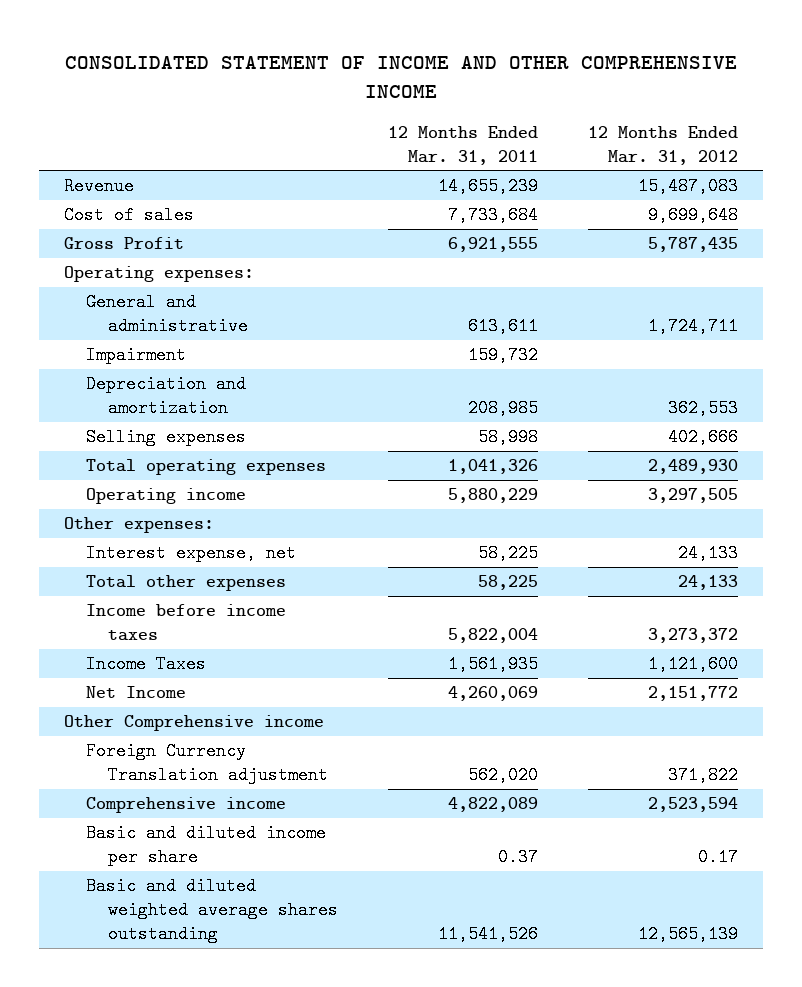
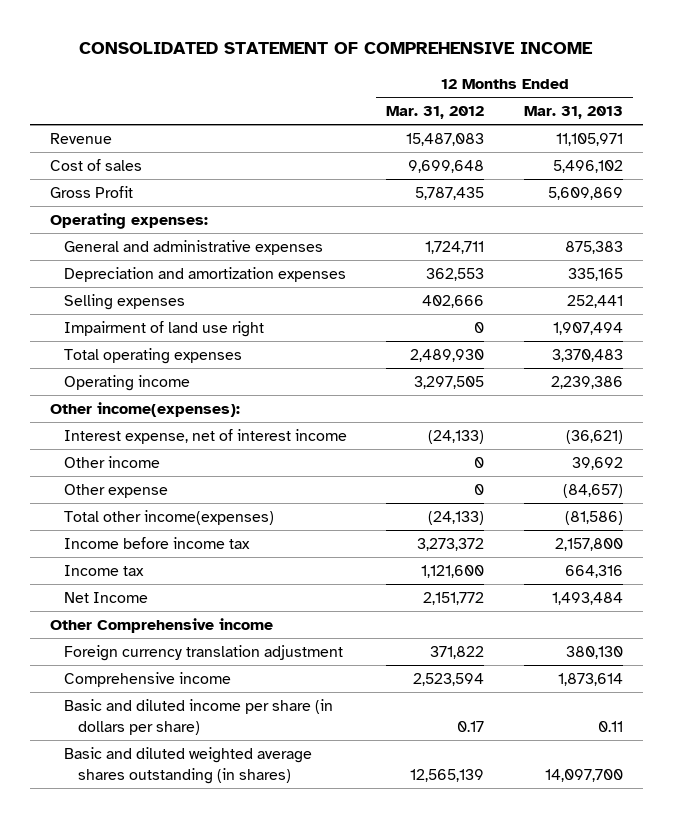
[65,55,738,99] CONSOLIDATED STATEMENT OF INCOME AND OTHER COMPREHENSIVE INCOME -> [79,42,594,55] CONSOLIDATED STATEMENT OF COMPREHENSIVE INCOME
[388,125,539,165] 12 Months Ended Mar. 31, 2011 -> none
none -> [523,106,623,120] Mar. 31, 2013
[86,346,187,365] Impairment -> none
[86,293,249,336] General and administrative -> [63,239,323,255] General and administrative expenses
[86,375,247,418] Depreciation and amortization -> [63,266,346,282] Depreciation and amortization expenses
none -> [63,320,264,337] Impairment of land use right
[63,517,214,534] Other expenses: -> [49,401,240,417] Other income(expenses):
[86,544,297,563] Interest expense, net -> [63,428,347,444] Interest expense, net of interest income
[678,544,739,563] 24,133 -> [428,429,485,444] (24,133)
none -> [63,455,160,468] Other income
none -> [63,483,168,498] Other expense
[86,575,287,592] Total other expenses -> [63,509,274,525] Total other income(expenses)
[678,575,739,591] 24,133 -> [428,510,485,525] (24,133)
[86,604,287,642] Income before income taxes -> [63,536,250,549] Income before income tax
[86,655,207,674] Income Taxes -> [63,564,144,576] Income tax
[86,742,329,785] Foreign Currency Translation adjustment -> [63,644,343,661] Foreign currency translation adjustment
[86,824,327,867] Basic and diluted income per share -> [63,698,333,735] Basic and diluted income per share (in dollars per share)
[86,877,339,944] Basic and diluted weighted average shares outstanding -> [63,746,312,784] Basic and diluted weighted average shares outstanding (in shares)

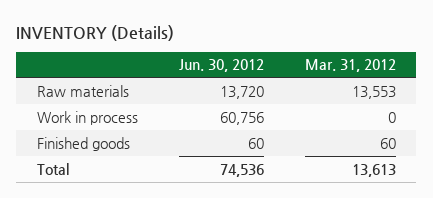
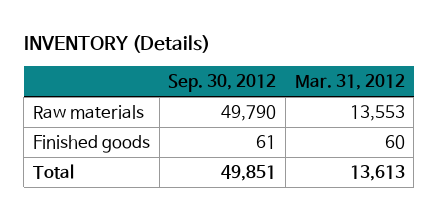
[178,59,264,73] Jun. 30, 2012 -> none
none -> [168,74,277,93] Sep. 30, 2012
[36,110,138,125] Work in process -> none

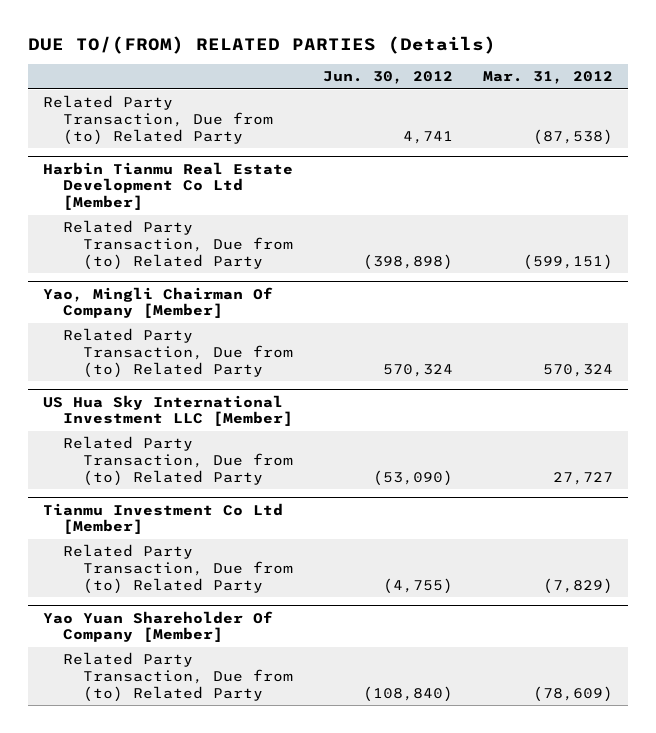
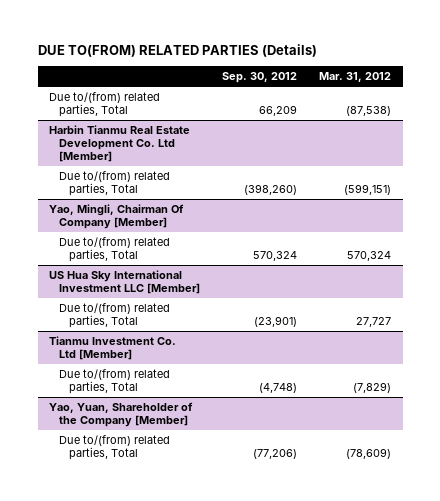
[27,35,496,54] DUE TO/(FROM) RELATED PARTIES (Details) -> [37,44,317,58] DUE TO(FROM) RELATED PARTIES (Details)
[323,71,454,85] Jun. 30, 2012 -> none
none -> [222,72,298,84] Sep. 30, 2012
[42,95,273,145] Related Party Transaction, Due from (to) Related Party -> [48,91,160,117] Due to/(from) related parties, Total
[42,161,293,211] Harbin Tianmu Real Estate Development Co Ltd [Member] -> [48,124,190,162] Harbin Tianmu Real Estate Development Co. Ltd [Member]
[62,220,294,270] Related Party Transaction, Due from (to) Related Party -> [59,170,171,196] Due to/(from) related parties, Total
[42,286,273,319] Yao, Mingli Chairman Of Company [Member] -> [48,203,184,229] Yao, Mingli, Chairman Of Company [Member]
[62,328,294,378] Related Party Transaction, Due from (to) Related Party -> [59,236,171,262] Due to/(from) related parties, Total
[62,436,294,486] Related Party Transaction, Due from (to) Related Party -> [59,302,171,328] Due to/(from) related parties, Total
[42,502,283,535] Tianmu Investment Co Ltd [Member] -> [48,335,176,360] Tianmu Investment Co. Ltd [Member]
[62,544,294,594] Related Party Transaction, Due from (to) Related Party -> [59,368,171,394] Due to/(from) related parties, Total
[42,610,273,643] Yao Yuan Shareholder Of Company [Member] -> [48,401,193,427] Yao, Yuan, Shareholder of the Company [Member]
[62,652,294,702] Related Party Transaction, Due from (to) Related Party -> [59,434,171,460] Due to/(from) related parties, Total

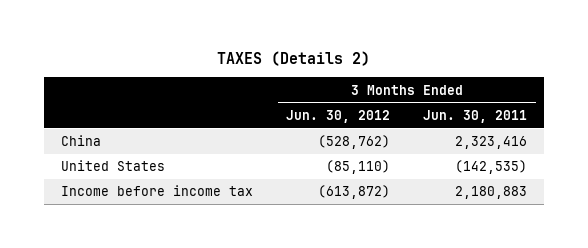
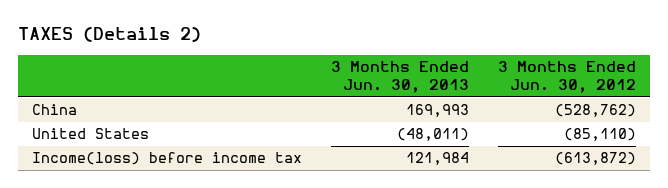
[423,109,528,123] Jun. 30, 2011 -> none
none -> [330,61,469,94] 3 Months Ended Jun. 30, 2013
[60,185,253,197] Income before income tax -> [32,152,303,166] Income(loss) before income tax

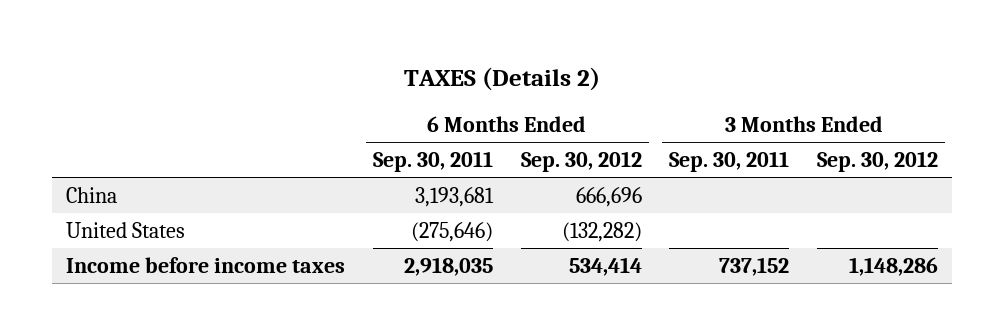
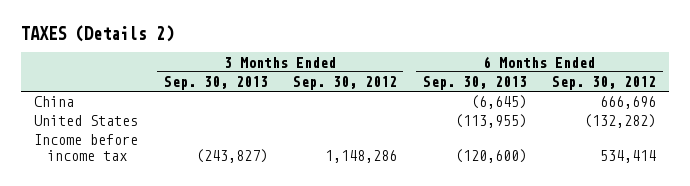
[372,151,493,173] Sep. 30, 2011 -> none
[669,151,790,173] Sep. 30, 2011 -> none
none -> [163,76,268,91] Sep. 30, 2013
none -> [422,76,527,91] Sep. 30, 2013
[65,256,345,273] Income before income taxes -> [33,134,138,161] Income before income tax

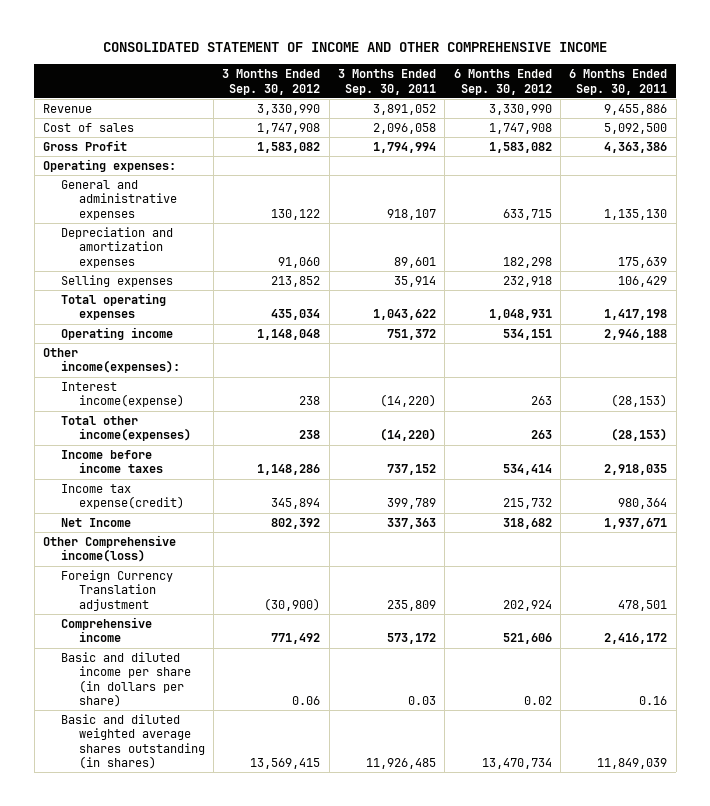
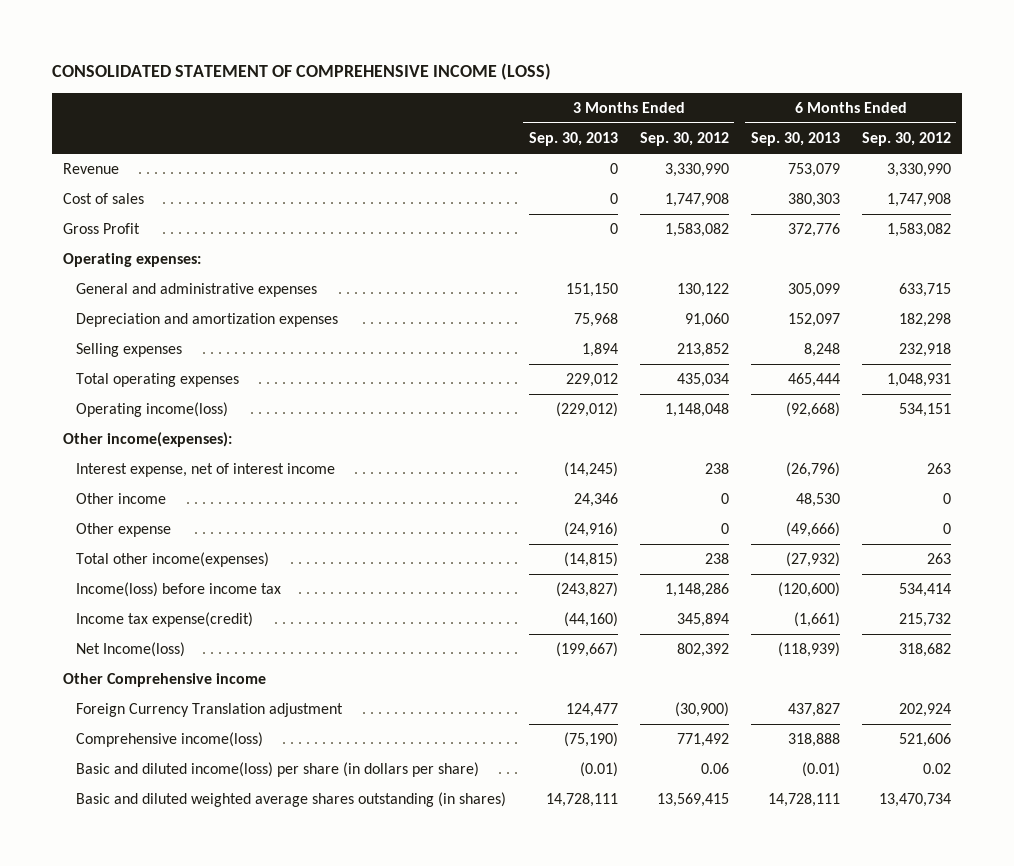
[103,42,608,53] CONSOLIDATED STATEMENT OF INCOME AND OTHER COMPREHENSIVE INCOME -> [52,62,552,80] CONSOLIDATED STATEMENT OF COMPREHENSIVE INCOME (LOSS)
[338,69,437,95] 3 Months Ended Sep. 30, 2011 -> none
[569,69,668,95] 6 Months Ended Sep. 30, 2011 -> none
none -> [528,132,618,147] Sep. 30, 2013
none -> [750,132,840,147] Sep. 30, 2013
[60,326,173,340] Operating income -> [76,402,229,418] Operating income(loss)
[60,381,184,408] Interest income(expense) -> [76,463,336,478] Interest expense, net of interest income
none -> [76,493,167,505] Other income
none -> [76,523,172,538] Other expense
[60,449,163,474] Income before income taxes -> [76,582,282,598] Income(loss) before income tax
[60,517,131,527] Net Income -> [76,642,186,658] Net Income(loss)
[42,534,176,563] Other Comprehensive income(loss) -> [63,673,267,688] Other Comprehensive income
[60,616,152,643] Comprehensive income -> [76,732,264,748] Comprehensive income(loss)
[60,651,191,707] Basic and diluted income per share (in dollars per share) -> [76,762,480,778] Basic and diluted income(loss) per share (in dollars per share)

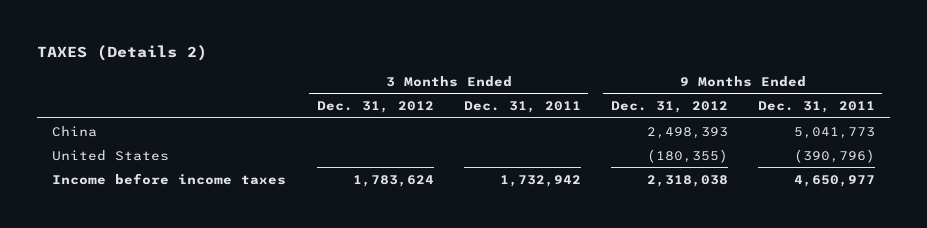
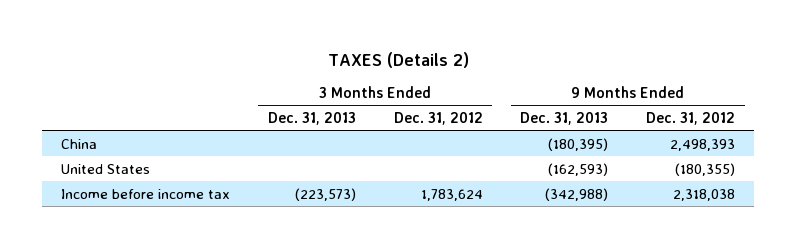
[463,101,581,114] Dec. 31, 2011 -> none
[757,101,875,114] Dec. 31, 2011 -> none
none -> [267,112,356,126] Dec. 31, 2013
none -> [520,112,609,126] Dec. 31, 2013
[52,172,287,185] Income before income taxes -> [60,188,230,199] Income before income tax

